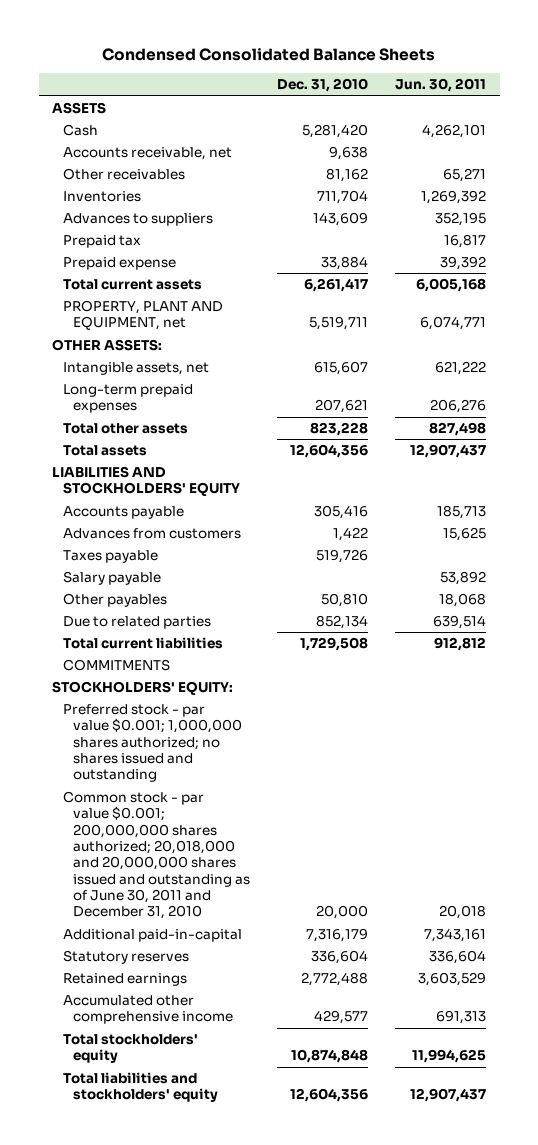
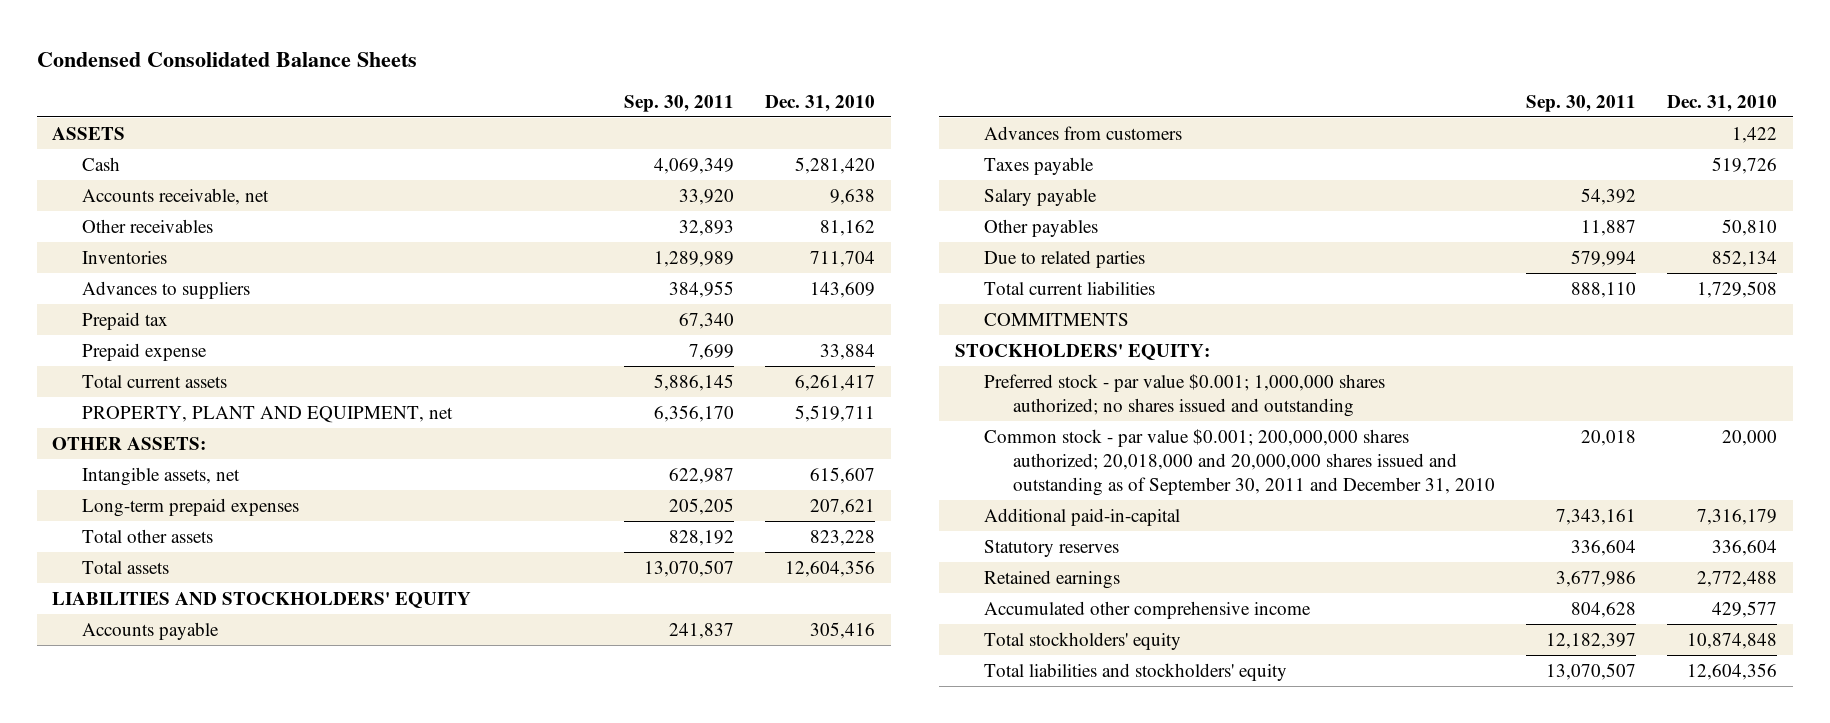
[395,78,487,93] Jun. 30, 2011 -> none
none -> [624,94,735,112] Sep. 30, 2011
[62,791,251,920] Common stock - par value $0.001; 200,000,000 shares authorized; 20,018,000 and 20,000,000 shares issued and outstanding as of June 30, 2011 and December 31, 2010 -> [983,428,1496,497] Common stock - par value $0.001; 200,000,000 shares authorized; 20,018,000 and 20,000,000 shares issued and outstanding as of September 30, 2011 and December 31, 2010

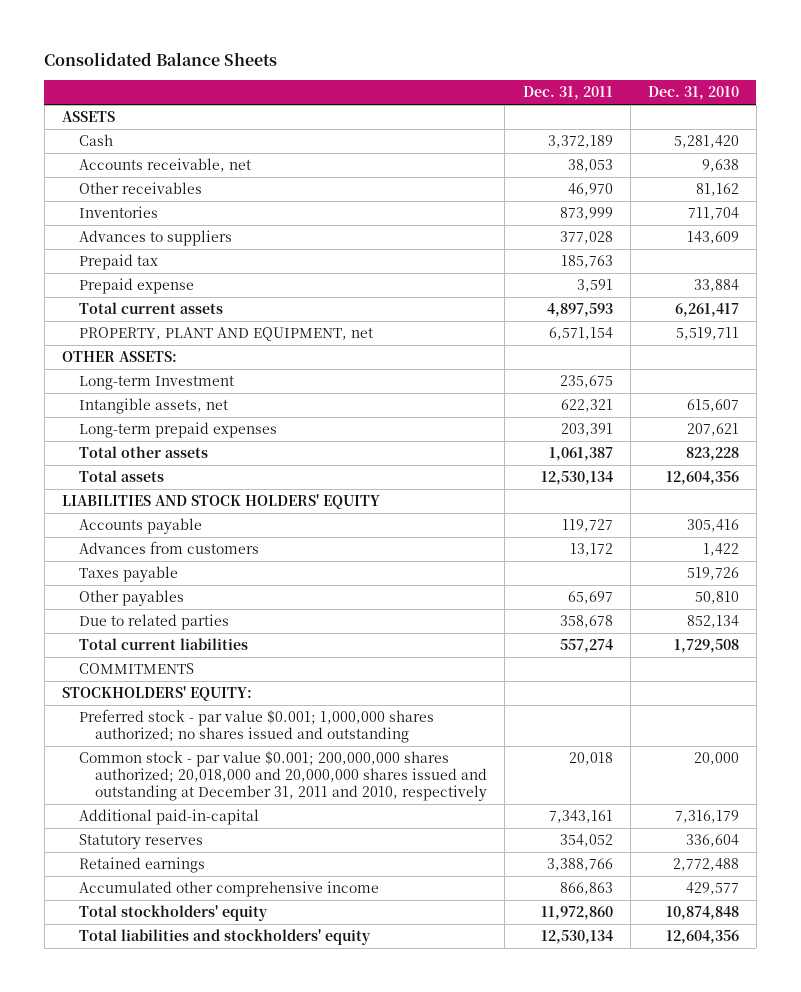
[36,51,417,67] Condensed Consolidated Balance Sheets -> [44,51,278,66] Consolidated Balance Sheets
[624,94,735,112] Sep. 30, 2011 -> none
none -> [522,86,613,101] Dec. 31, 2011
none -> [78,375,234,391] Long-term Investment
[52,591,472,608] LIABILITIES AND STOCKHOLDERS' EQUITY -> [62,494,381,510] LIABILITIES AND STOCK HOLDERS' EQUITY
[983,187,1097,206] Salary payable -> none
[983,428,1496,497] Common stock - par value $0.001; 200,000,000 shares authorized; 20,018,000 and 20,000,000 shares issued and outstanding as of September 30, 2011 and December 31, 2010 -> [78,751,488,802] Common stock - par value $0.001; 200,000,000 shares authorized; 20,018,000 and 20,000,000 shares issued and outstanding at December 31, 2011 and 2010, respectively

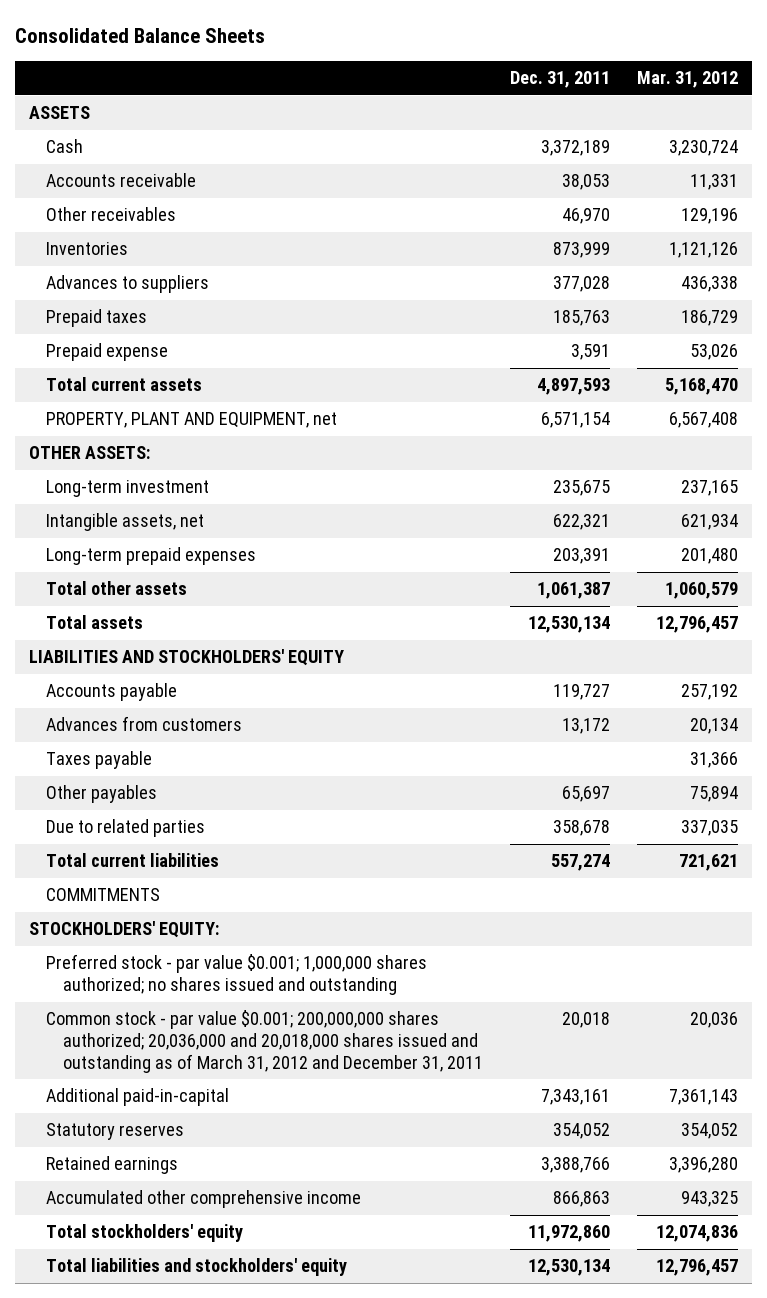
[647,86,739,101] Dec. 31, 2010 -> none
none -> [636,71,738,89] Mar. 31, 2012
[78,158,251,173] Accounts receivable, net -> [45,173,196,188] Accounts receivable
[78,254,158,271] Prepaid tax -> [45,309,147,328] Prepaid taxes
[78,375,234,391] Long-term Investment -> [45,480,209,498] Long-term investment
[62,494,381,510] LIABILITIES AND STOCK HOLDERS' EQUITY -> [28,649,344,667] LIABILITIES AND STOCKHOLDERS' EQUITY
[78,751,488,802] Common stock - par value $0.001; 200,000,000 shares authorized; 20,018,000 and 20,000,000 shares issued and outstanding at December 31, 2011 and 2010, respectively -> [45,1010,483,1073] Common stock - par value $0.001; 200,000,000 shares authorized; 20,036,000 and 20,018,000 shares issued and outstanding as of March 31, 2012 and December 31, 2011

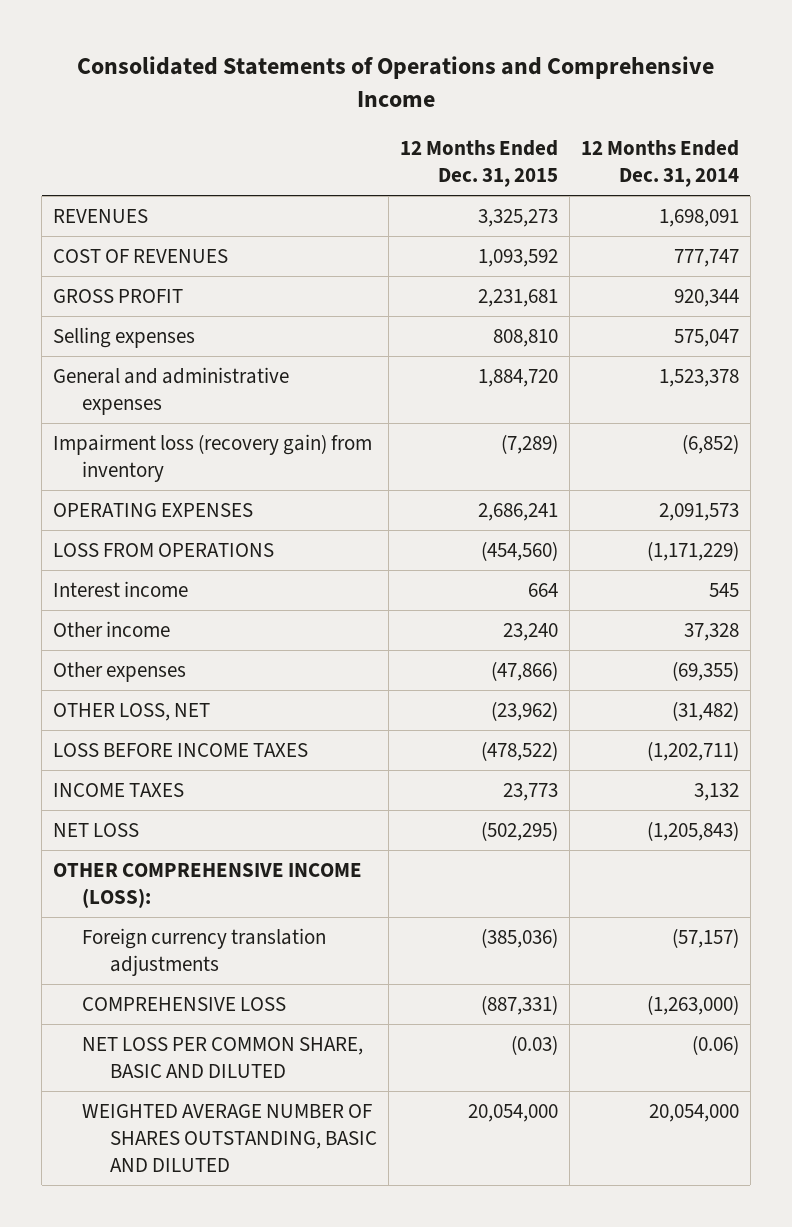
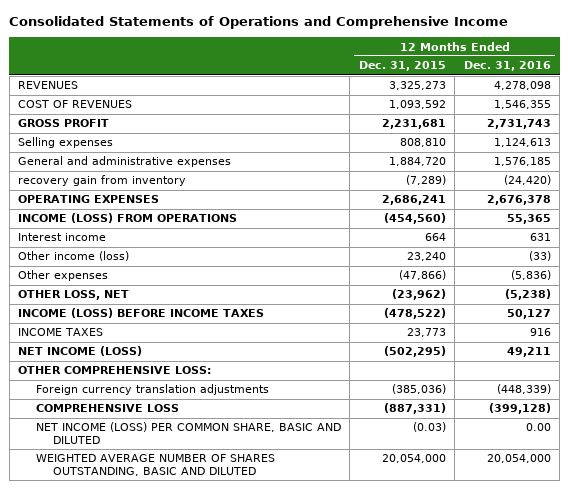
[580,140,739,188] 12 Months Ended Dec. 31, 2014 -> none
none -> [463,61,551,72] Dec. 31, 2016
[53,434,373,483] Impairment loss (recovery gain) from inventory -> [18,175,187,187] recovery gain from inventory
[53,543,275,558] LOSS FROM OPERATIONS -> [18,213,238,224] INCOME (LOSS) FROM OPERATIONS
[53,621,171,638] Other income -> [18,251,130,262] Other income (loss)
[53,743,309,758] LOSS BEFORE INCOME TAXES -> [18,308,265,319] INCOME (LOSS) BEFORE INCOME TAXES
[53,823,140,838] NET LOSS -> [18,346,143,357] NET INCOME (LOSS)
[53,863,363,909] OTHER COMPREHENSIVE INCOME (LOSS): -> [18,366,212,375] OTHER COMPREHENSIVE LOSS:
[81,1037,363,1079] NET LOSS PER COMMON SHARE, BASIC AND DILUTED -> [35,422,341,445] NET INCOME (LOSS) PER COMMON SHARE, BASIC AND DILUTED

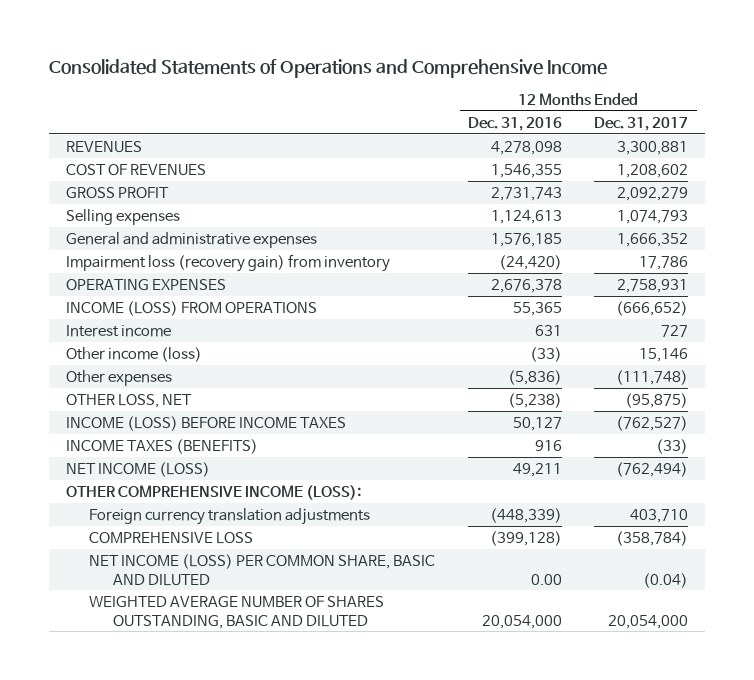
[358,61,446,72] Dec. 31, 2015 -> none
none -> [594,116,689,131] Dec. 31, 2017
[18,175,187,187] recovery gain from inventory -> [65,253,390,272] Impairment loss (recovery gain) from inventory
[18,328,104,337] INCOME TAXES -> [65,438,258,454] INCOME TAXES (BENEFITS)
[18,366,212,375] OTHER COMPREHENSIVE LOSS: -> [65,484,361,500] OTHER COMPREHENSIVE INCOME (LOSS):

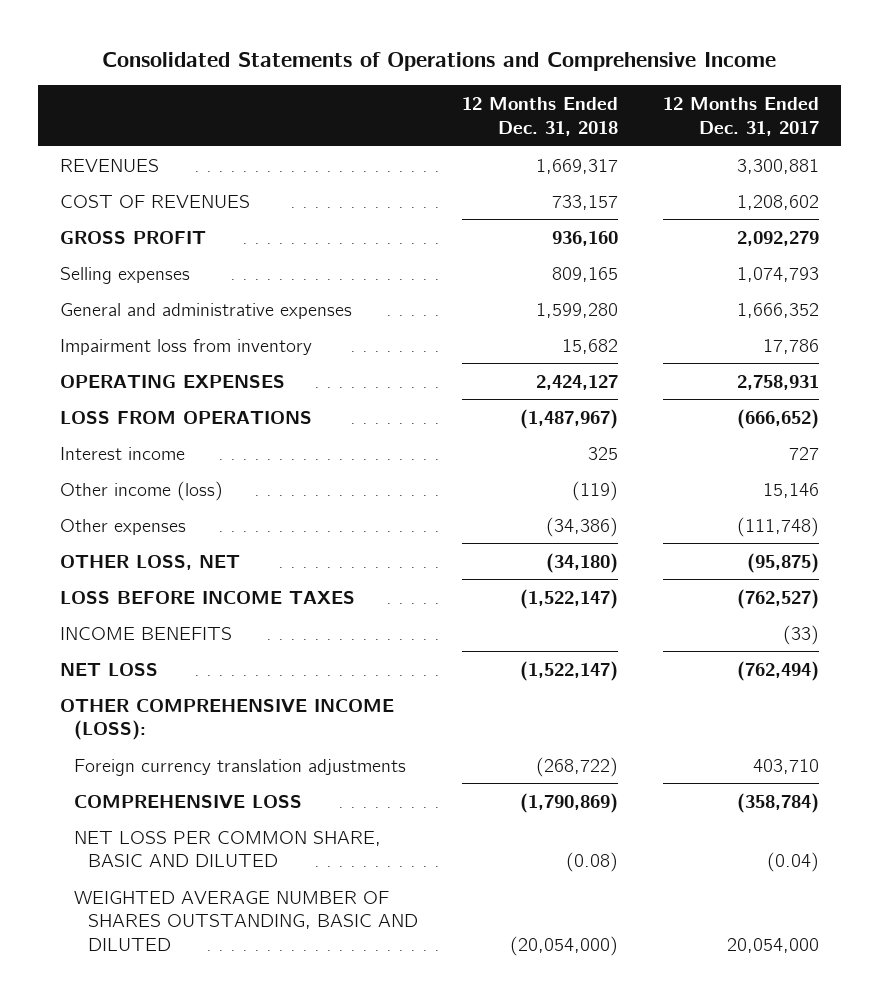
[467,116,562,131] Dec. 31, 2016 -> none
none -> [462,97,619,136] 12 Months Ended Dec. 31, 2018
[65,253,390,272] Impairment loss (recovery gain) from inventory -> [60,338,313,355] Impairment loss from inventory
[65,300,317,316] INCOME (LOSS) FROM OPERATIONS -> [60,410,313,424] LOSS FROM OPERATIONS
[65,415,346,431] INCOME (LOSS) BEFORE INCOME TAXES -> [60,590,356,604] LOSS BEFORE INCOME TAXES
[65,438,258,454] INCOME TAXES (BENEFITS) -> [60,626,233,640] INCOME BENEFITS
[65,461,210,477] NET INCOME (LOSS) -> [60,662,159,676] NET LOSS
[89,553,436,586] NET INCOME (LOSS) PER COMMON SHARE, BASIC AND DILUTED -> [74,830,382,868] NET LOSS PER COMMON SHARE, BASIC AND DILUTED

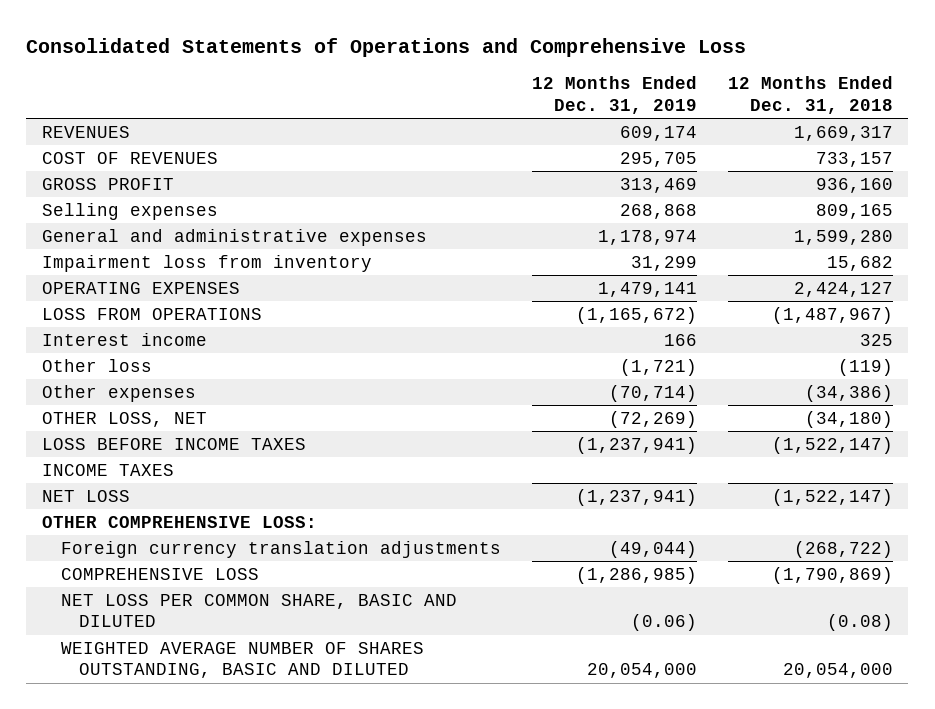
[102,51,777,71] Consolidated Statements of Operations and Comprehensive Income -> [26,38,747,58] Consolidated Statements of Operations and Comprehensive Loss
[662,97,819,136] 12 Months Ended Dec. 31, 2017 -> none
none -> [531,76,697,114] 12 Months Ended Dec. 31, 2019
[60,480,224,501] Other income (loss) -> [41,358,152,372] Other loss
[60,626,233,640] INCOME BENEFITS -> [41,463,174,476] INCOME TAXES
[60,698,395,741] OTHER COMPREHENSIVE INCOME (LOSS): -> [41,515,317,528] OTHER COMPREHENSIVE LOSS:
[510,936,619,957] (20,054,000) -> [782,663,893,679] 20,054,000

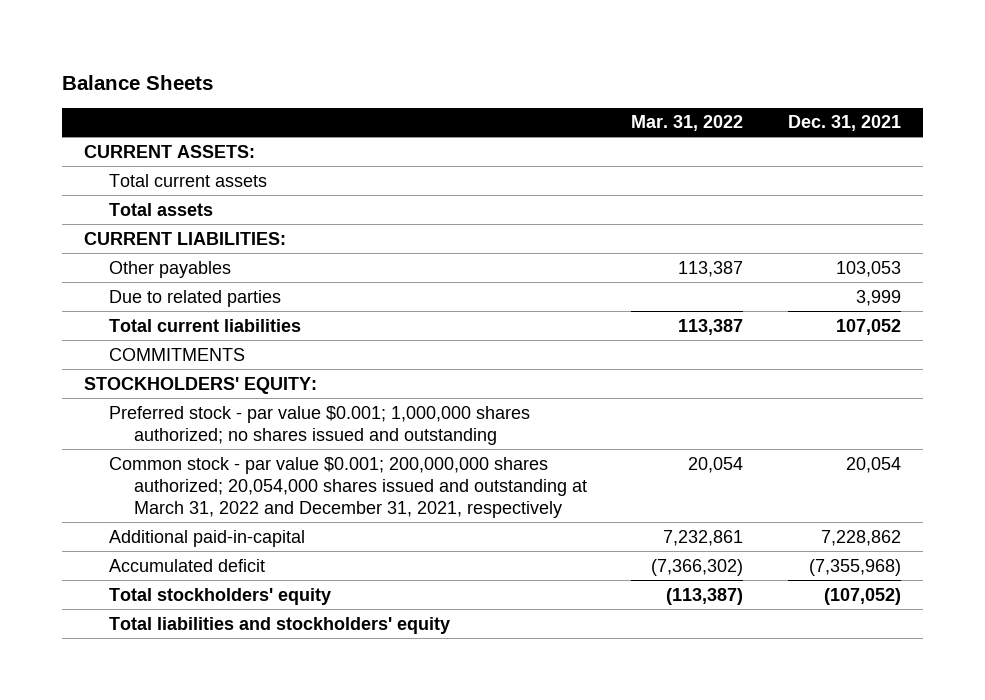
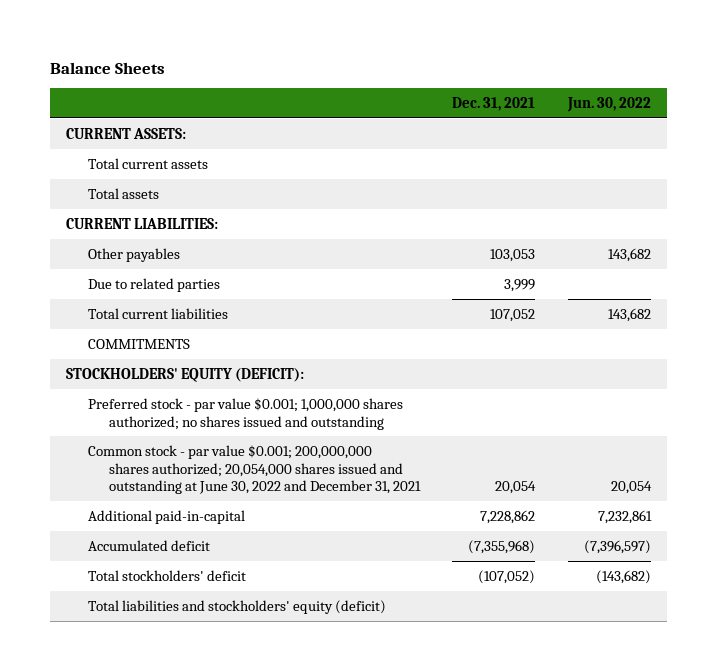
[631,115,744,132] Mar. 31, 2022 -> none
none -> [566,97,651,113] Jun. 30, 2022
[83,376,317,394] STOCKHOLDERS' EQUITY: -> [66,367,305,382] STOCKHOLDERS' EQUITY (DEFICIT):
[109,456,588,518] Common stock - par value $0.001; 200,000,000 shares authorized; 20,054,000 shares issued and outstanding at March 31, 2022 and December 31, 2021, respectively -> [87,444,422,495] Common stock - par value $0.001; 200,000,000 shares authorized; 20,054,000 shares issued and outstanding at June 30, 2022 and December 31, 2021
[109,587,332,605] Total stockholders' equity -> [87,569,246,581] Total stockholders' deficit
[109,616,451,634] Total liabilities and stockholders' equity -> [87,599,386,614] Total liabilities and stockholders' equity (deficit)

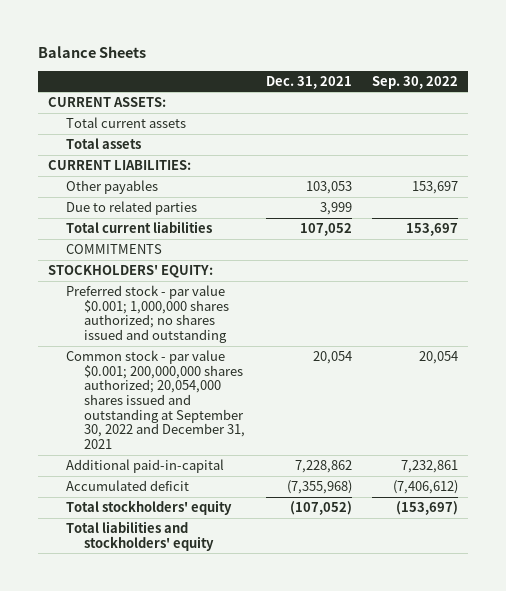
[566,97,651,113] Jun. 30, 2022 -> none
none -> [372,75,459,89] Sep. 30, 2022
[66,367,305,382] STOCKHOLDERS' EQUITY (DEFICIT): -> [48,264,214,278] STOCKHOLDERS' EQUITY:
[87,444,422,495] Common stock - par value $0.001; 200,000,000 shares authorized; 20,054,000 shares issued and outstanding at June 30, 2022 and December 31, 2021 -> [66,349,246,449] Common stock - par value $0.001; 200,000,000 shares authorized; 20,054,000 shares issued and outstanding at September 30, 2022 and December 31, 2021
[87,569,246,581] Total stockholders' deficit -> [66,499,233,515] Total stockholders' equity
[87,599,386,614] Total liabilities and stockholders' equity (deficit) -> [66,520,215,551] Total liabilities and stockholders' equity

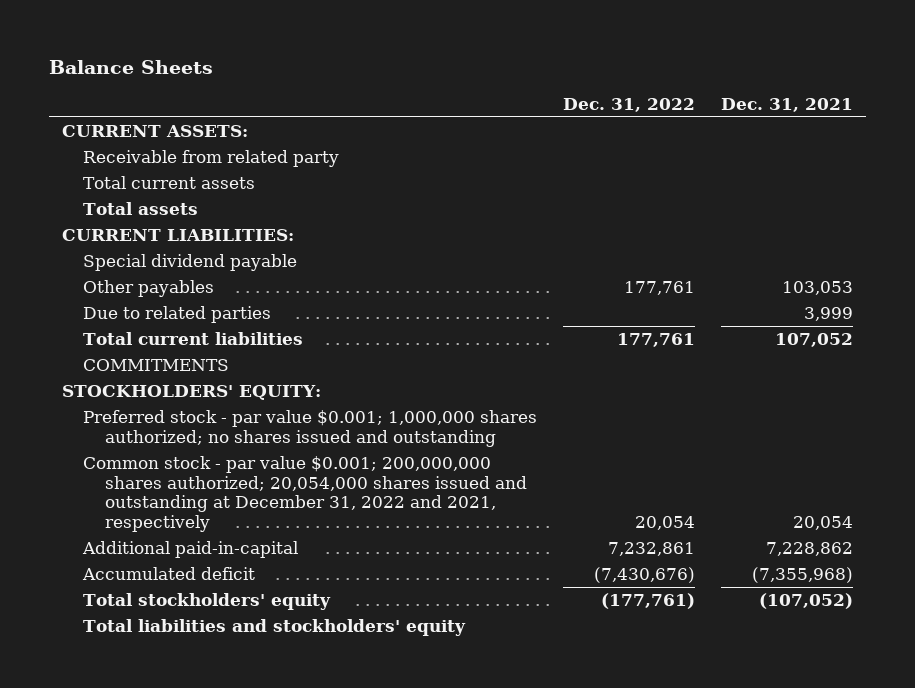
[372,75,459,89] Sep. 30, 2022 -> none
none -> [563,97,696,112] Dec. 31, 2022
none -> [83,150,340,168] Receivable from related party
none -> [83,254,298,272] Special dividend payable
[66,349,246,449] Common stock - par value $0.001; 200,000,000 shares authorized; 20,054,000 shares issued and outstanding at September 30, 2022 and December 31, 2021 -> [83,456,528,533] Common stock - par value $0.001; 200,000,000 shares authorized; 20,054,000 shares issued and outstanding at December 31, 2022 and 2021, respectively

